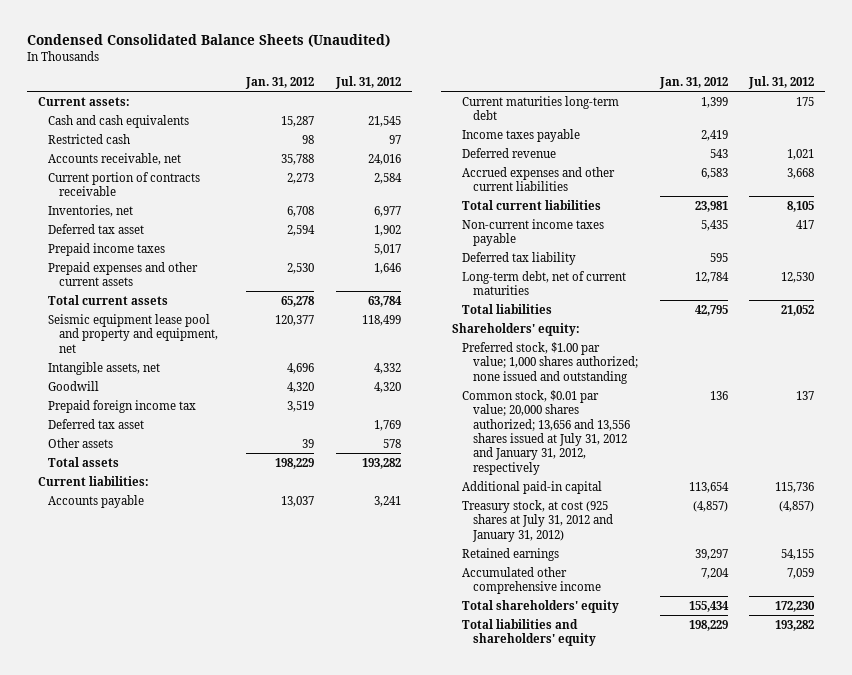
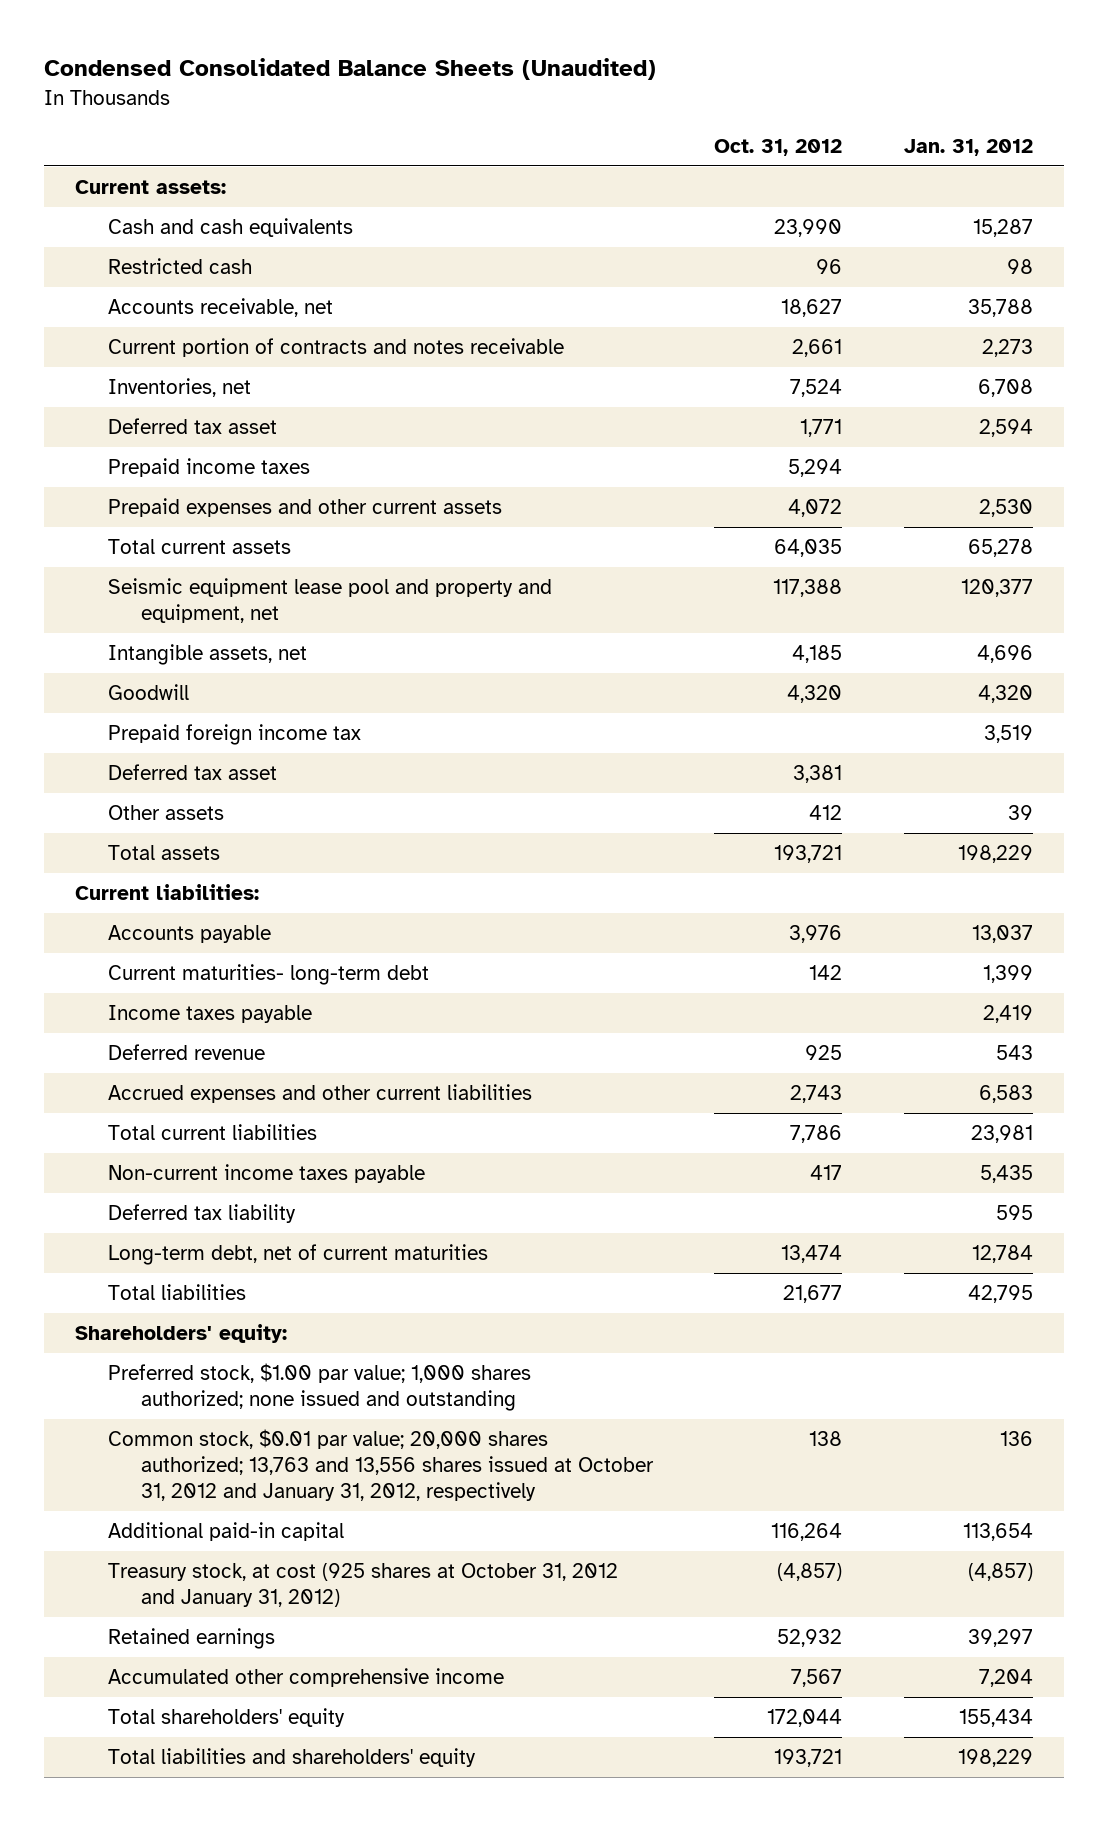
[334,76,401,90] Jul. 31, 2012 -> none
none -> [714,138,843,156] Oct. 31, 2012
[48,171,201,197] Current portion of contracts receivable -> [107,338,564,358] Current portion of contracts and notes receivable
[462,95,620,121] Current maturities long-term debt -> [107,964,429,986] Current maturities- long-term debt
[462,389,630,475] Common stock, $0.01 par value; 20,000 shares authorized; 13,656 and 13,556 shares issued at July 31, 2012 and January 31, 2012, respectively -> [107,1429,654,1501] Common stock, $0.01 par value; 20,000 shares authorized; 13,763 and 13,556 shares issued at October 31, 2012 and January 31, 2012, respectively
[462,499,613,542] Treasury stock, at cost (925 shares at July 31, 2012 and January 31, 2012) -> [107,1563,618,1607] Treasury stock, at cost (925 shares at October 31, 2012 and January 31, 2012)

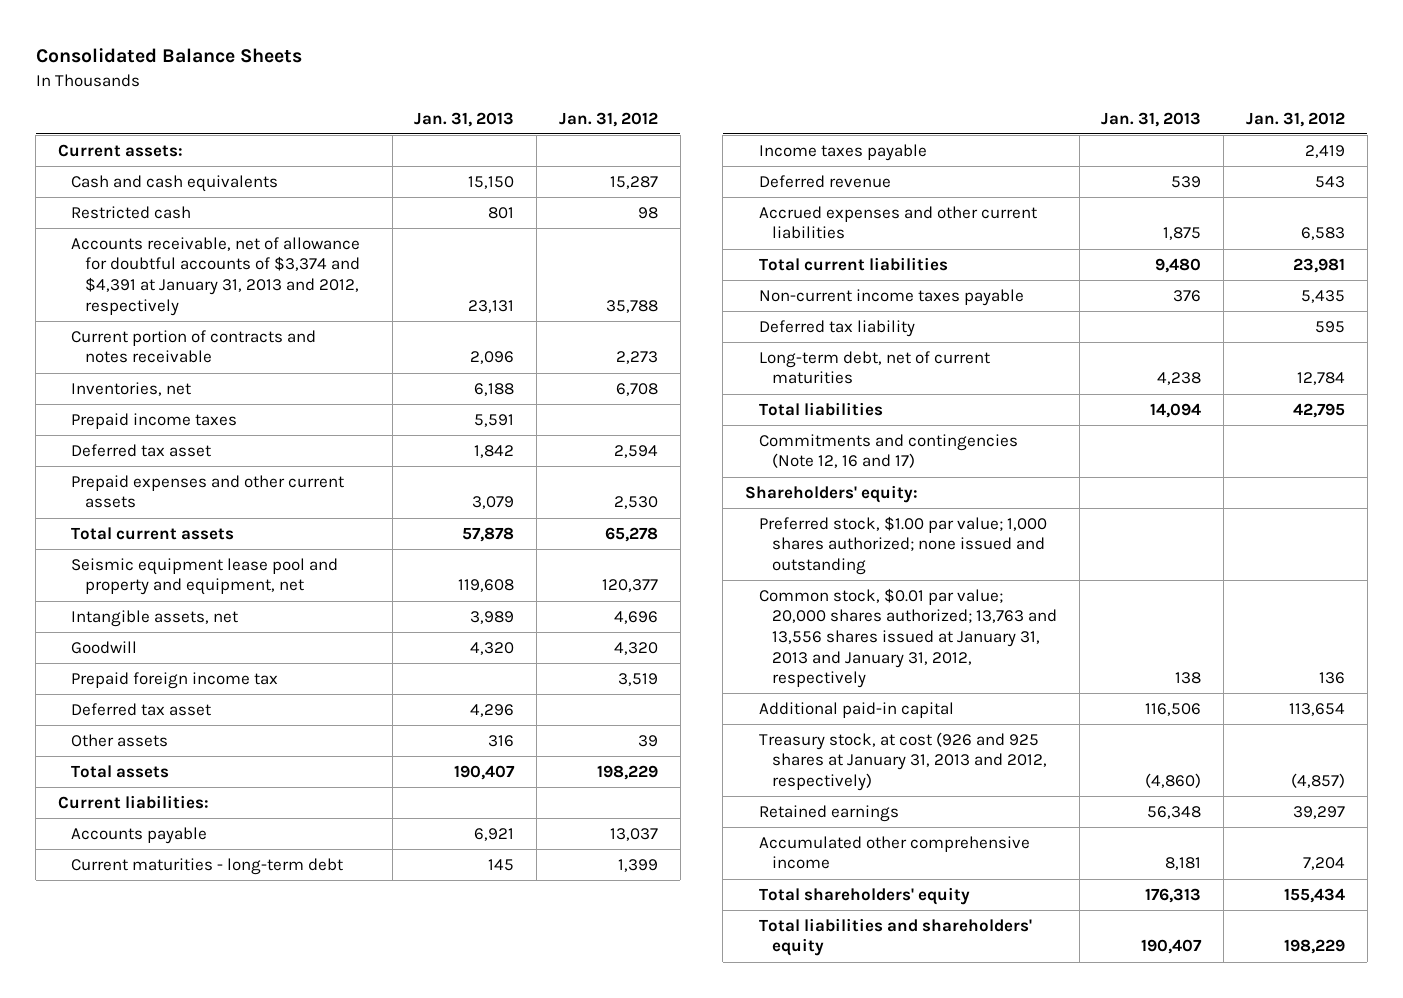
[44,58,657,81] Condensed Consolidated Balance Sheets (Unaudited) -> [35,48,302,64] Consolidated Balance Sheets
[714,138,843,156] Oct. 31, 2012 -> none
none -> [414,111,515,127] Jan. 31, 2013
[107,298,333,318] Accounts receivable, net -> [71,236,361,316] Accounts receivable, net of allowance for doubtful accounts of $3,374 and $4,391 at January 31, 2013 and 2012, respectively
[107,418,277,435] Deferred tax asset -> [71,443,212,457] Deferred tax asset
[107,964,429,986] Current maturities- long-term debt -> [71,857,344,875] Current maturities - long-term debt
none -> [758,433,1018,469] Commitments and contingencies (Note 12, 16 and 17)
[107,1429,654,1501] Common stock, $0.01 par value; 20,000 shares authorized; 13,763 and 13,556 shares issued at October 31, 2012 and January 31, 2012, respectively -> [758,587,1057,689] Common stock, $0.01 par value; 20,000 shares authorized; 13,763 and 13,556 shares issued at January 31, 2013 and January 31, 2012, respectively
[107,1563,618,1607] Treasury stock, at cost (925 shares at October 31, 2012 and January 31, 2012) -> [758,731,1047,792] Treasury stock, at cost (926 and 925 shares at January 31, 2013 and 2012, respectively)

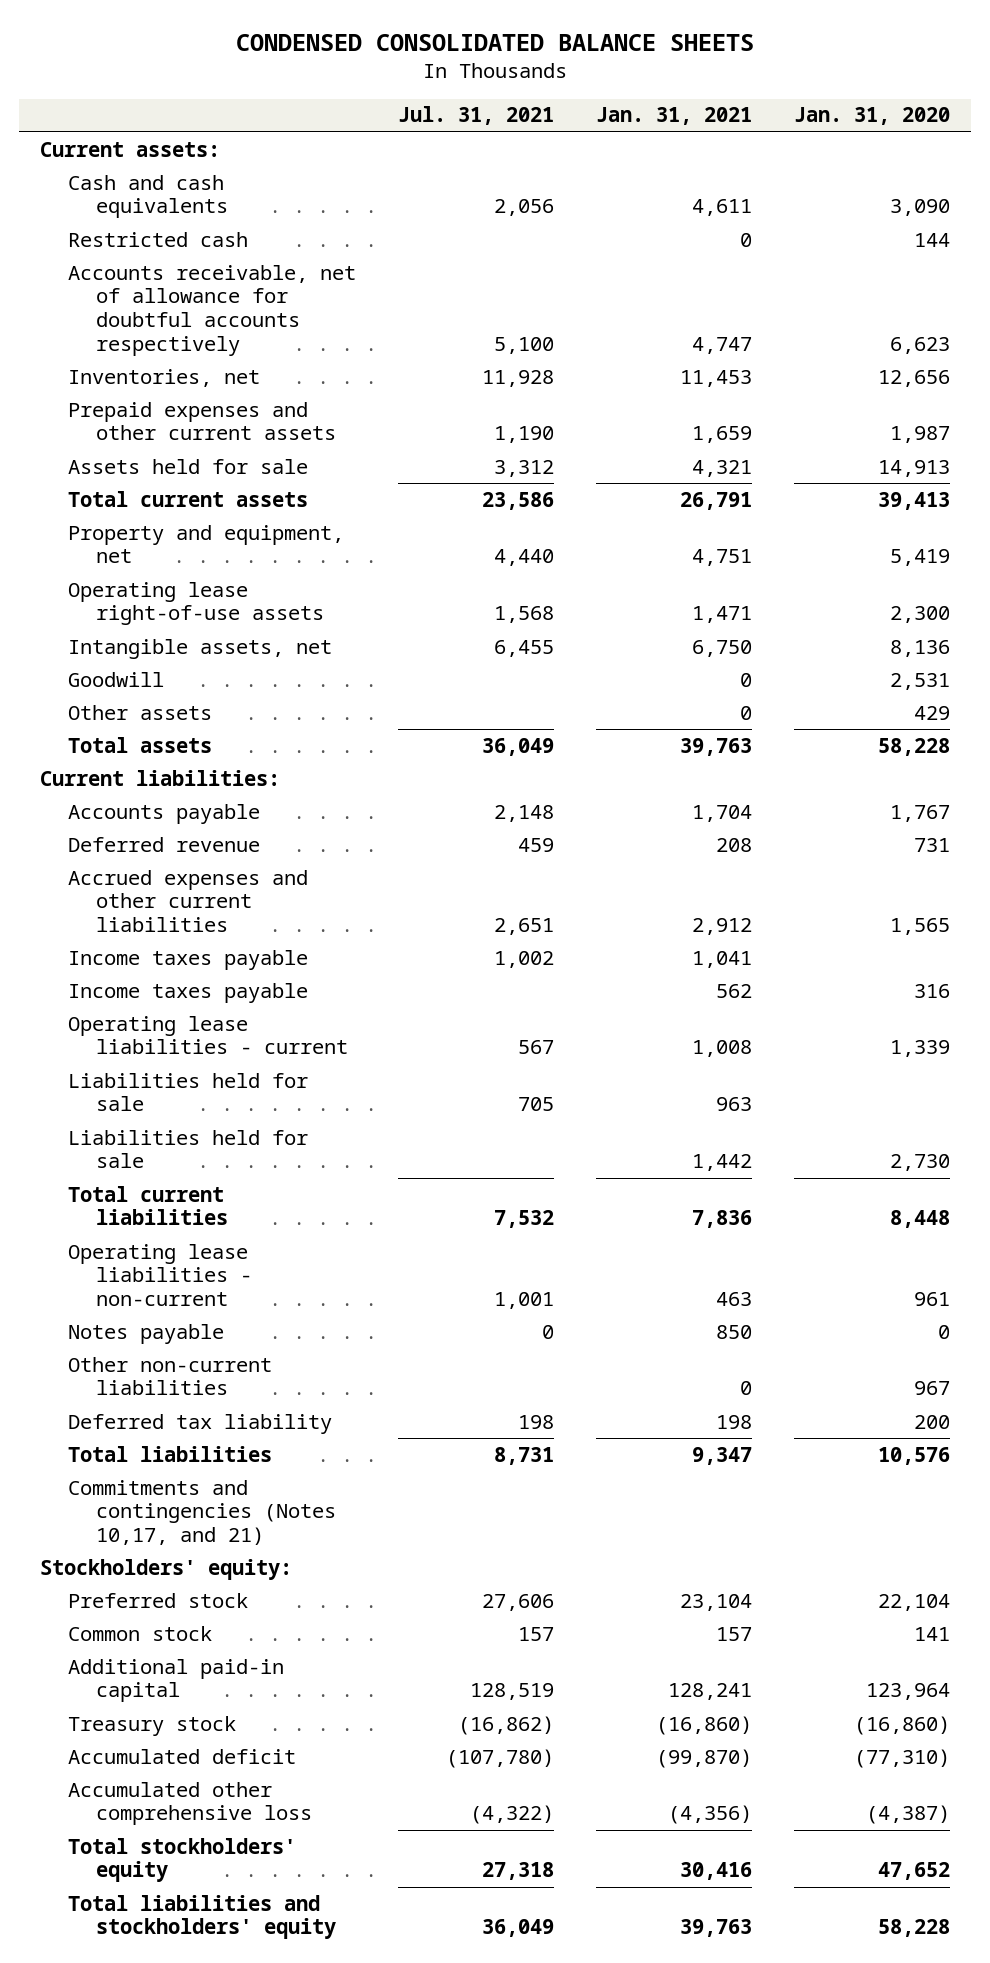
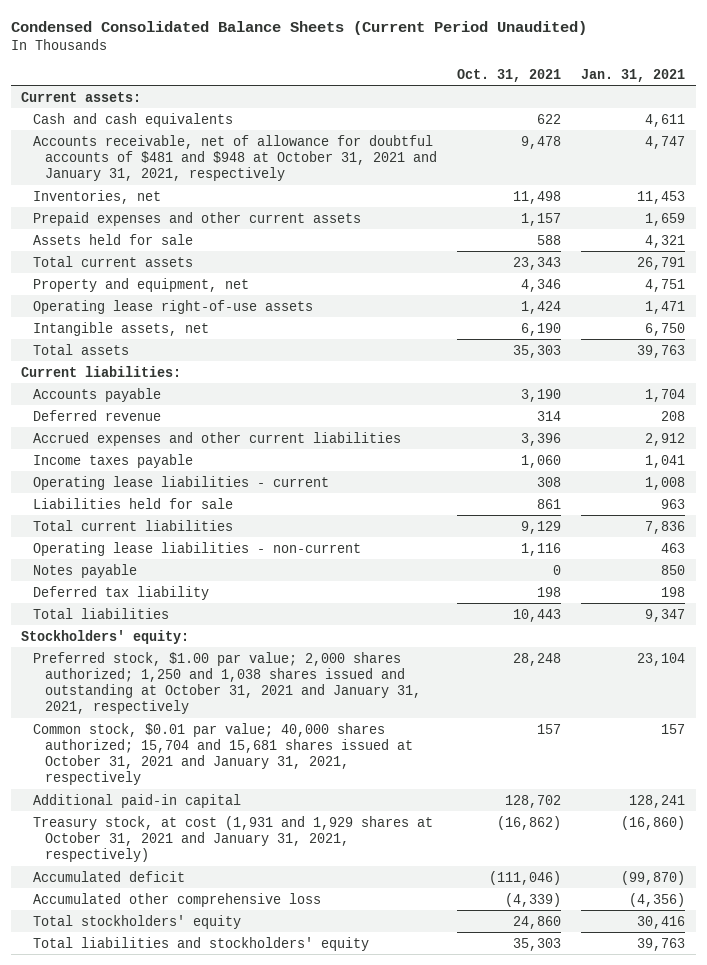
[235,33,754,51] CONDENSED CONSOLIDATED BALANCE SHEETS -> [10,20,587,35] Condensed Consolidated Balance Sheets (Current Period Unaudited)
[397,106,554,126] Jul. 31, 2021 -> none
[793,107,950,126] Jan. 31, 2020 -> none
none -> [457,68,562,82] Oct. 31, 2021
[67,231,248,247] Restricted cash -> none
[67,264,356,356] Accounts receivable, net of allowance for doubtful accounts respectively -> [32,134,437,182] Accounts receivable, net of allowance for doubtful accounts of $481 and $948 at October 31, 2021 and January 31, 2021, respectively
[67,671,164,687] Goodwill -> none
[67,704,212,720] Other assets -> none
[67,982,308,1003] Income taxes payable -> none
[67,1129,308,1169] Liabilities held for sale -> none
[67,1356,272,1396] Other non-current liabilities -> none
[67,1479,336,1546] Commitments and contingencies (Notes 10,17, and 21) -> none
[67,1592,248,1608] Preferred stock -> [32,651,421,715] Preferred stock, $1.00 par value; 2,000 shares authorized; 1,250 and 1,038 shares issued and outstanding at October 31, 2021 and January 31, 2021, respectively
[67,1625,212,1641] Common stock -> [32,722,413,786] Common stock, $0.01 par value; 40,000 shares authorized; 15,704 and 15,681 shares issued at October 31, 2021 and January 31, 2021, respectively
[67,1715,236,1736] Treasury stock -> [32,815,433,863] Treasury stock, at cost (1,931 and 1,929 shares at October 31, 2021 and January 31, 2021, respectively)

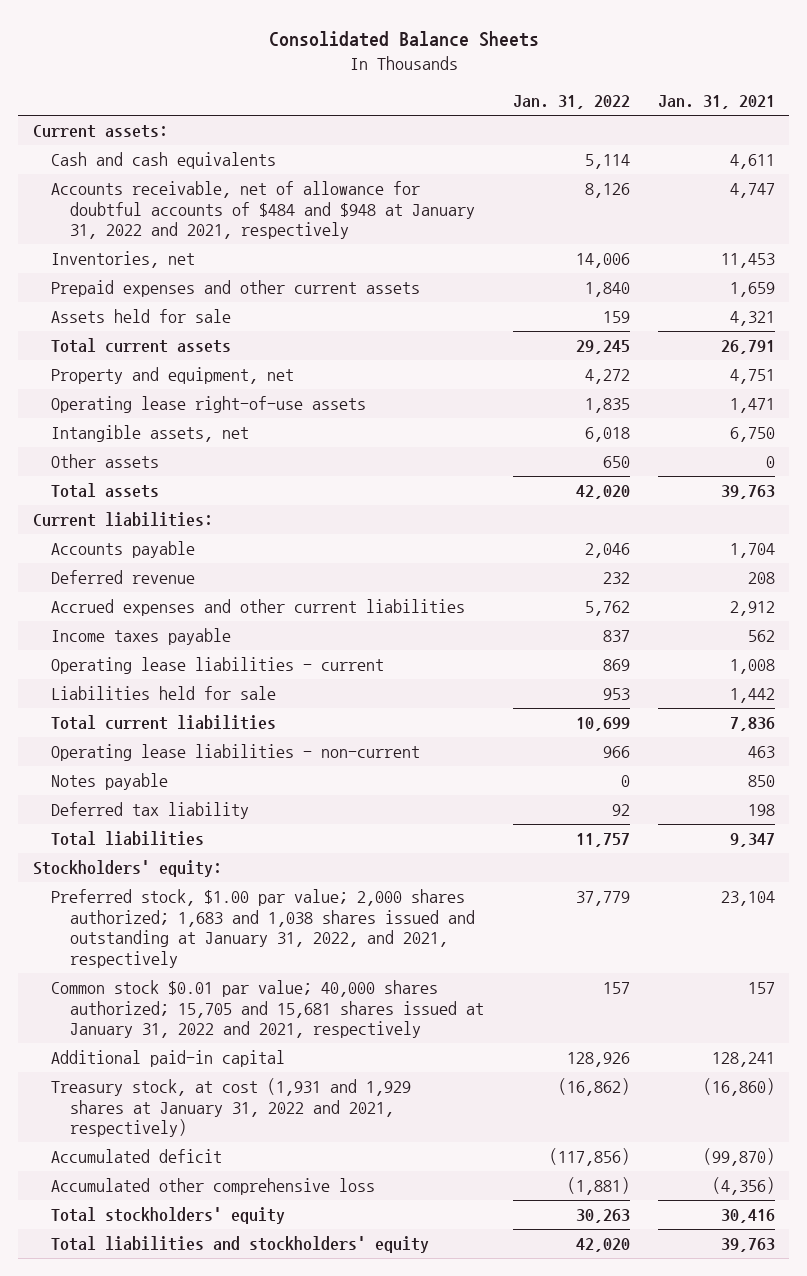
[10,20,587,35] Condensed Consolidated Balance Sheets (Current Period Unaudited) -> [268,31,539,48] Consolidated Balance Sheets
[457,68,562,82] Oct. 31, 2021 -> none
none -> [512,95,630,110] Jan. 31, 2022
[32,134,437,182] Accounts receivable, net of allowance for doubtful accounts of $481 and $948 at October 31, 2021 and January 31, 2021, respectively -> [51,180,476,240] Accounts receivable, net of allowance for doubtful accounts of $484 and $948 at January 31, 2022 and 2021, respectively
none -> [51,453,160,468] Other assets
[645,454,686,468] 1,041 -> [747,629,775,642] 562
[661,498,686,509] 963 -> [729,687,775,703] 1,442
[32,651,421,715] Preferred stock, $1.00 par value; 2,000 shares authorized; 1,250 and 1,038 shares issued and outstanding at October 31, 2021 and January 31, 2021, respectively -> [51,888,476,968] Preferred stock, $1.00 par value; 2,000 shares authorized; 1,683 and 1,038 shares issued and outstanding at January 31, 2022, and 2021, respectively
[32,722,413,786] Common stock, $0.01 par value; 40,000 shares authorized; 15,704 and 15,681 shares issued at October 31, 2021 and January 31, 2021, respectively -> [51,979,485,1039] Common stock $0.01 par value; 40,000 shares authorized; 15,705 and 15,681 shares issued at January 31, 2022 and 2021, respectively
[32,815,433,863] Treasury stock, at cost (1,931 and 1,929 shares at October 31, 2021 and January 31, 2021, respectively) -> [51,1077,412,1138] Treasury stock, at cost (1,931 and 1,929 shares at January 31, 2022 and 2021, respectively)

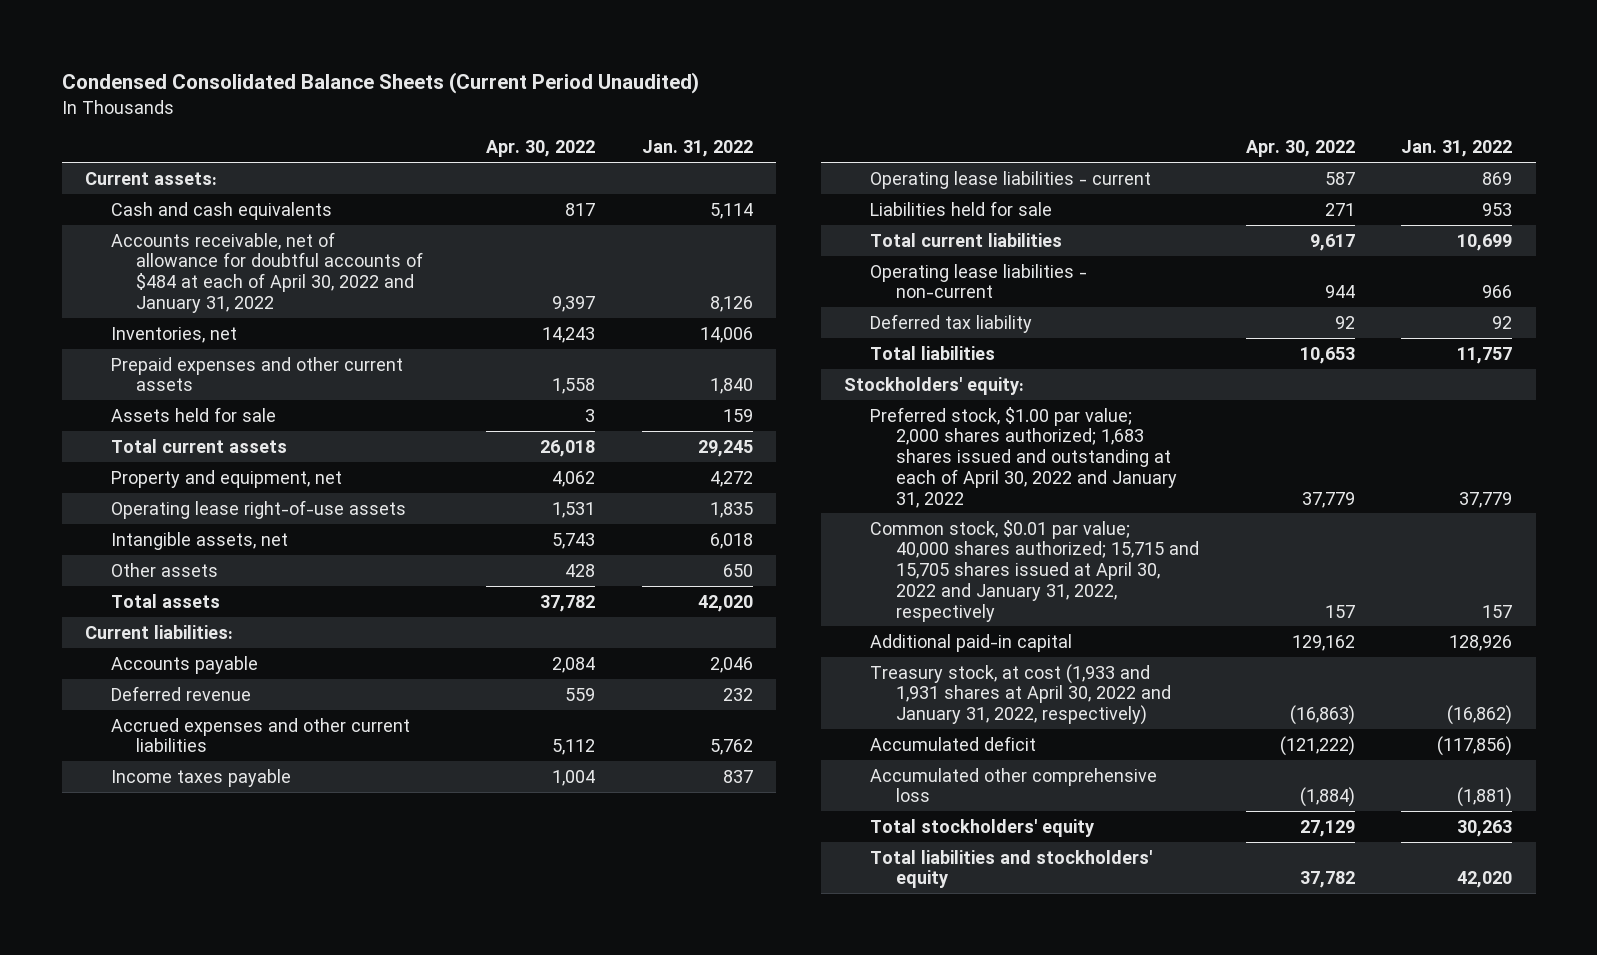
[268,31,539,48] Consolidated Balance Sheets -> [61,72,699,95] Condensed Consolidated Balance Sheets (Current Period Unaudited)
[657,95,775,110] Jan. 31, 2021 -> none
none -> [486,140,596,158] Apr. 30, 2022
[51,180,476,240] Accounts receivable, net of allowance for doubtful accounts of $484 and $948 at January 31, 2022 and 2021, respectively -> [110,231,424,313] Accounts receivable, net of allowance for doubtful accounts of $484 at each of April 30, 2022 and January 31, 2022
[51,772,169,790] Notes payable -> none
[51,888,476,968] Preferred stock, $1.00 par value; 2,000 shares authorized; 1,683 and 1,038 shares issued and outstanding at January 31, 2022, and 2021, respectively -> [870,406,1177,508] Preferred stock, $1.00 par value; 2,000 shares authorized; 1,683 shares issued and outstanding at each of April 30, 2022 and January 31, 2022
[51,979,485,1039] Common stock $0.01 par value; 40,000 shares authorized; 15,705 and 15,681 shares issued at January 31, 2022 and 2021, respectively -> [870,519,1199,622] Common stock, $0.01 par value; 40,000 shares authorized; 15,715 and 15,705 shares issued at April 30, 2022 and January 31, 2022, respectively
[51,1077,412,1138] Treasury stock, at cost (1,931 and 1,929 shares at January 31, 2022 and 2021, respectively) -> [870,663,1171,726] Treasury stock, at cost (1,933 and 1,931 shares at April 30, 2022 and January 31, 2022, respectively)

